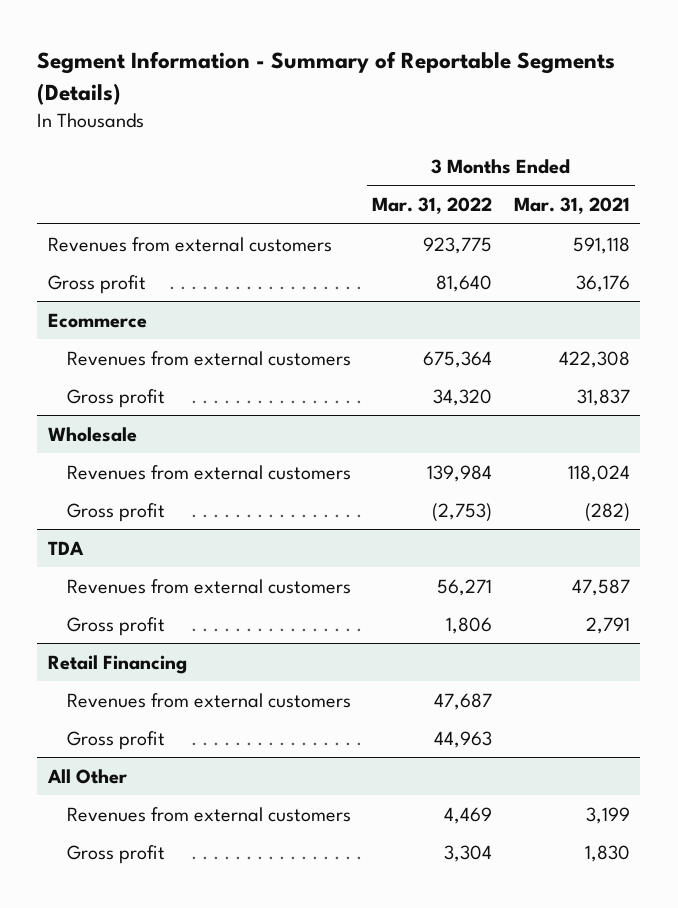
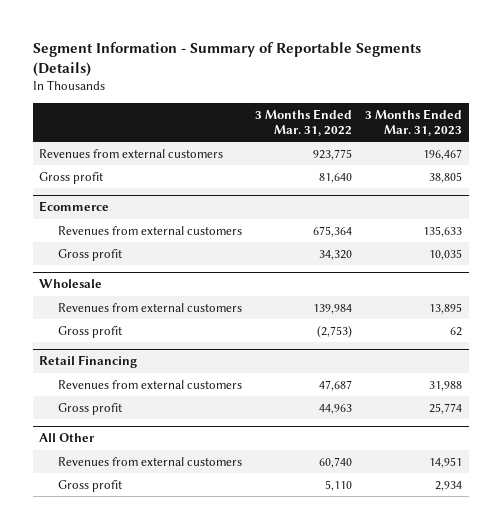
[513,197,630,215] Mar. 31, 2021 -> none
none -> [365,108,463,136] 3 Months Ended Mar. 31, 2023
[47,540,84,555] TDA -> none
[67,578,352,594] Revenues from external customers -> none
[67,616,166,636] Gross profit -> none
[444,806,493,824] 4,469 -> [319,456,353,468] 60,740
[444,844,493,862] 3,304 -> [325,479,353,491] 5,110

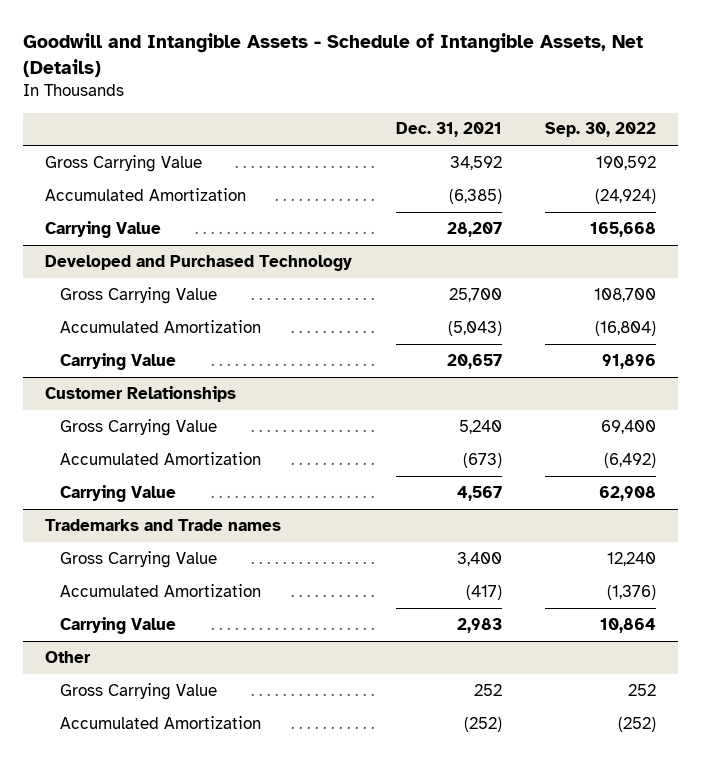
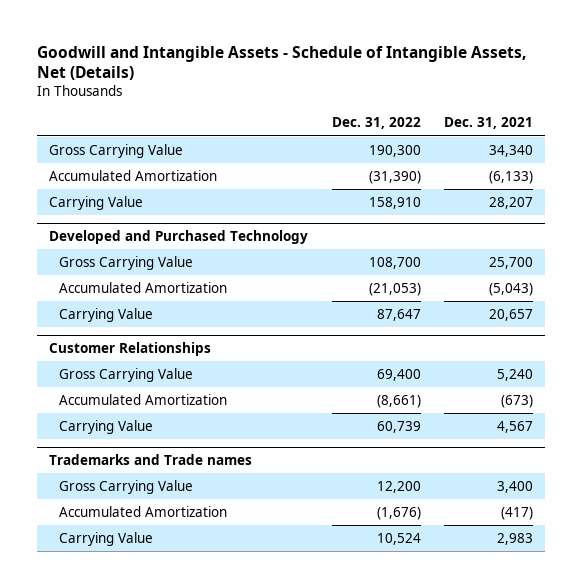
[545,122,657,138] Sep. 30, 2022 -> none
none -> [331,117,421,130] Dec. 31, 2022
[449,155,502,170] 34,592 -> [489,144,534,157] 34,340
[448,188,502,204] (6,385) -> [489,170,534,184] (6,133)
[44,650,91,663] Other -> none
[60,682,218,700] Gross Carrying Value -> none
[60,715,262,729] Accumulated Amortization -> none

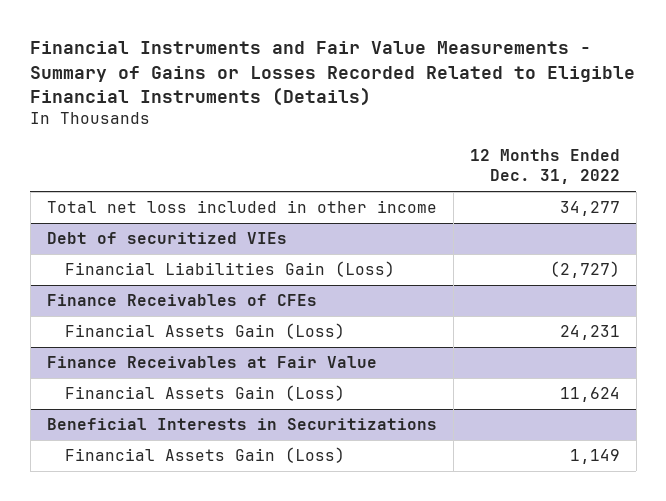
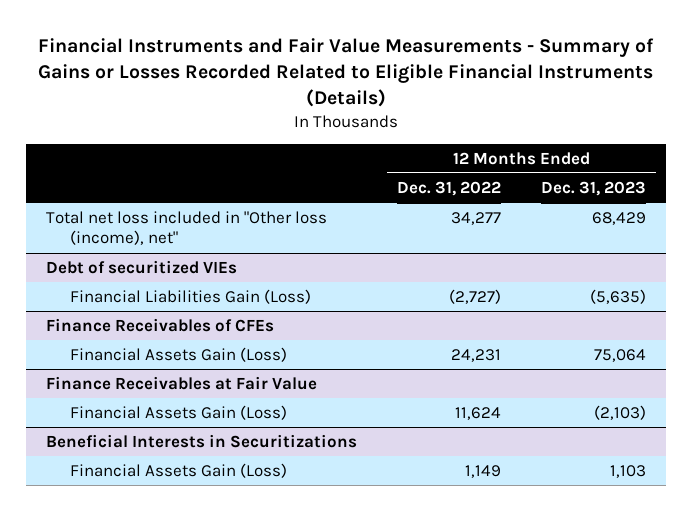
none -> [541,180,647,196] Dec. 31, 2023
[46,200,437,214] Total net loss included in other income -> [46,210,328,246] Total net loss included in "Other loss (income), net"

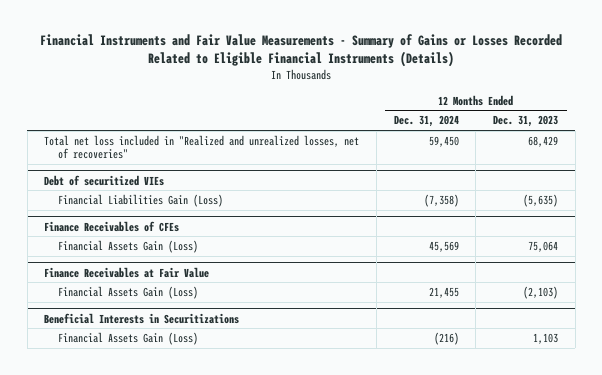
[397,180,502,196] Dec. 31, 2022 -> none
none -> [393,115,459,128] Dec. 31, 2024
[46,210,328,246] Total net loss included in "Other loss (income), net" -> [44,134,360,160] Total net loss included in "Realized and unrealized losses, net of recoveries"

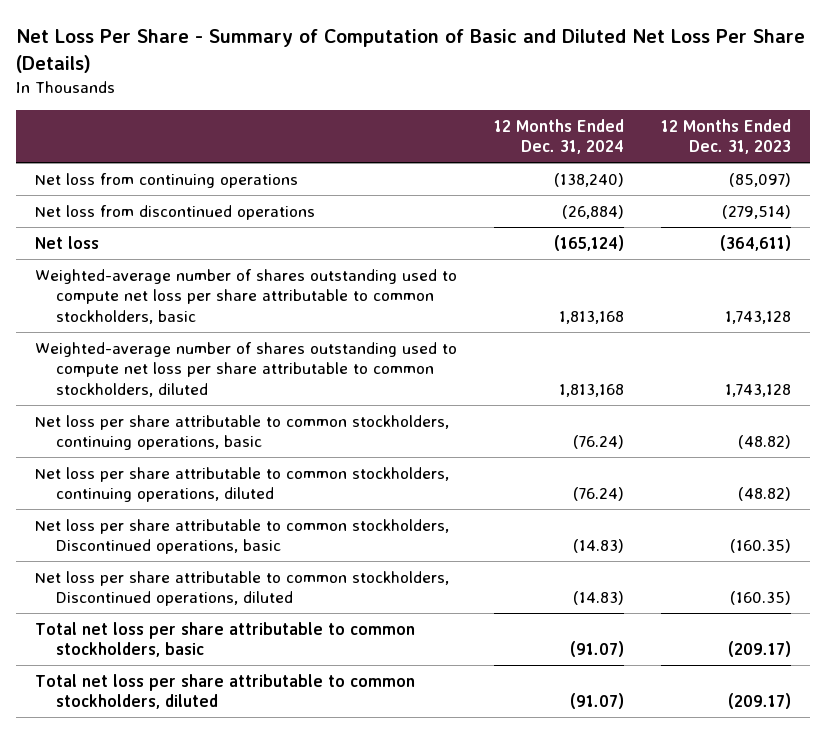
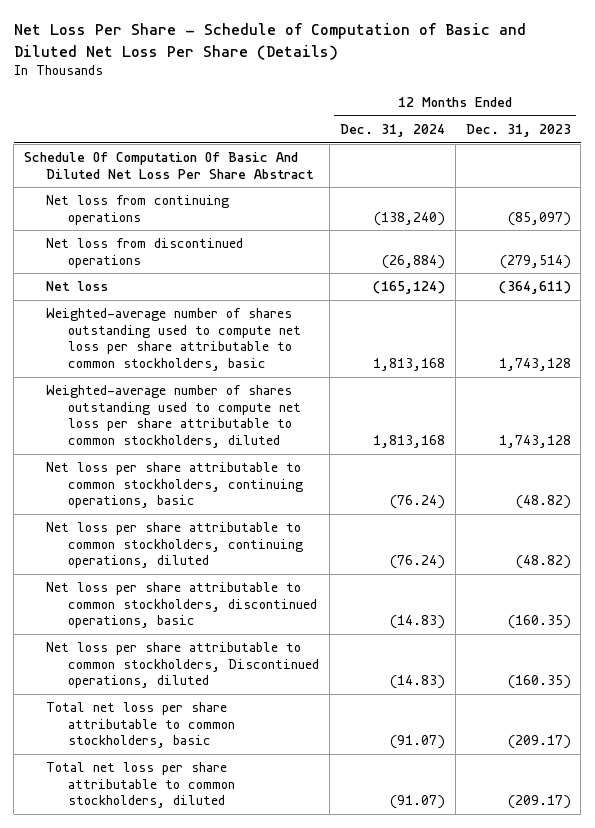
[16,28,806,73] Net Loss Per Share - Summary of Computation of Basic and Diluted Net Loss Per Share (Details) -> [13,23,526,60] Net Loss Per Share - Schedule of Computation of Basic and Diluted Net Loss Per Share (Details)
none -> [24,152,315,179] Schedule Of Computation Of Basic And Diluted Net Loss Per Share Abstract
[34,518,449,555] Net loss per share attributable to common stockholders, Discontinued operations, basic -> [46,582,317,629] Net loss per share attributable to common stockholders, discontinued operations, basic

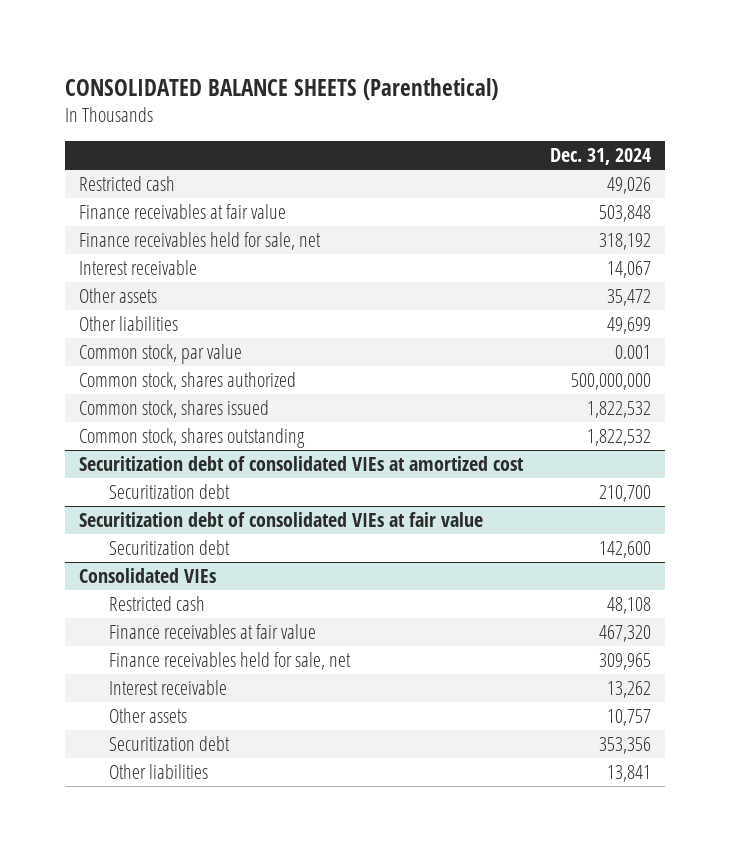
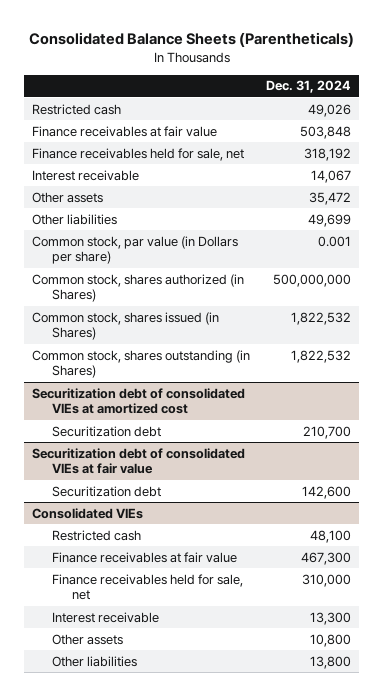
[65,77,499,100] CONSOLIDATED BALANCE SHEETS (Parenthetical) -> [28,32,354,48] Consolidated Balance Sheets (Parentheticals)
[79,343,243,364] Common stock, par value -> [32,235,239,265] Common stock, par value (in Dollars per share)
[79,371,297,390] Common stock, shares authorized -> [32,273,245,303] Common stock, shares authorized (in Shares)
[79,399,270,418] Common stock, shares issued -> [32,311,220,341] Common stock, shares issued (in Shares)
[79,427,306,448] Common stock, shares outstanding -> [32,349,251,379] Common stock, shares outstanding (in Shares)
[108,735,230,751] Securitization debt -> none
[607,596,652,614] 48,108 -> [310,529,352,543] 48,100
[599,624,652,642] 467,320 -> [301,551,352,565] 467,300
[599,652,652,670] 309,965 -> [302,573,352,587] 310,000
[607,680,652,698] 13,262 -> [310,611,352,625] 13,300
[607,708,652,726] 10,757 -> [310,633,352,647] 10,800
[607,764,652,782] 13,841 -> [310,655,352,669] 13,800

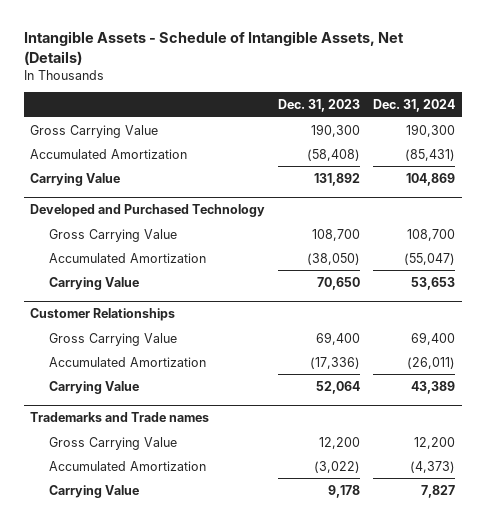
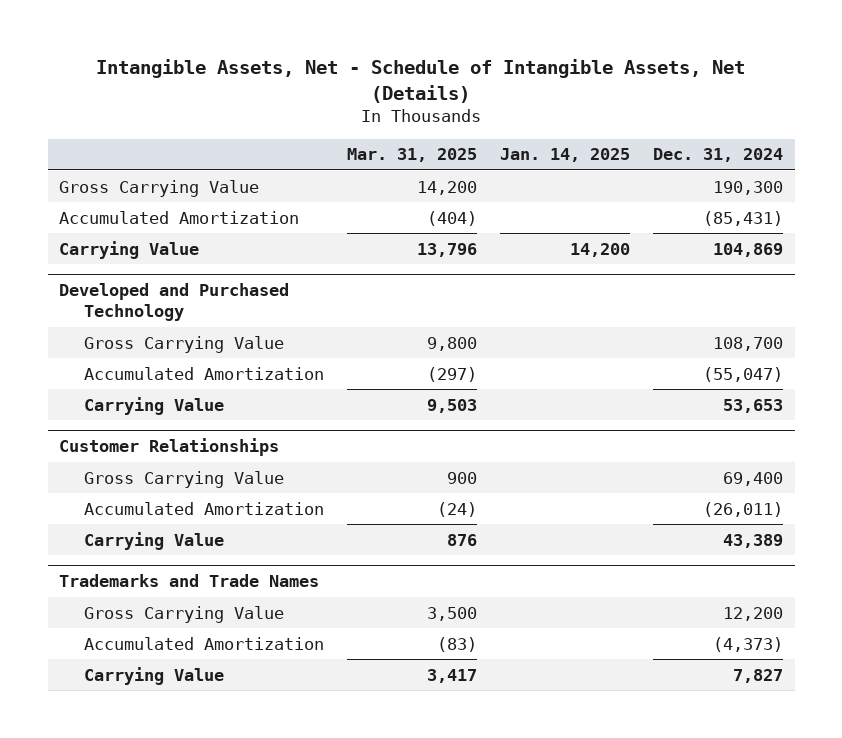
[23,31,404,65] Intangible Assets - Schedule of Intangible Assets, Net (Details) -> [96,58,746,103] Intangible Assets, Net - Schedule of Intangible Assets, Net (Details)
[278,99,361,113] Dec. 31, 2023 -> none
none -> [347,148,478,163] Mar. 31, 2025
none -> [500,148,631,163] Jan. 14, 2025
[30,412,210,423] Trademarks and Trade names -> [59,574,320,588] Trademarks and Trade Names

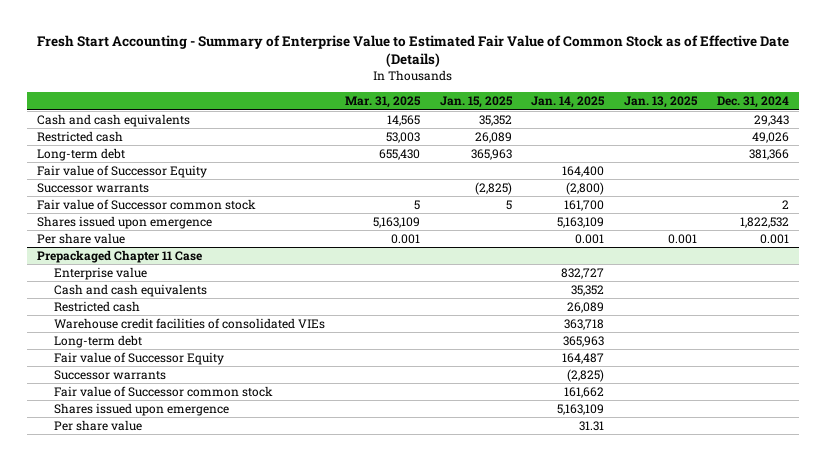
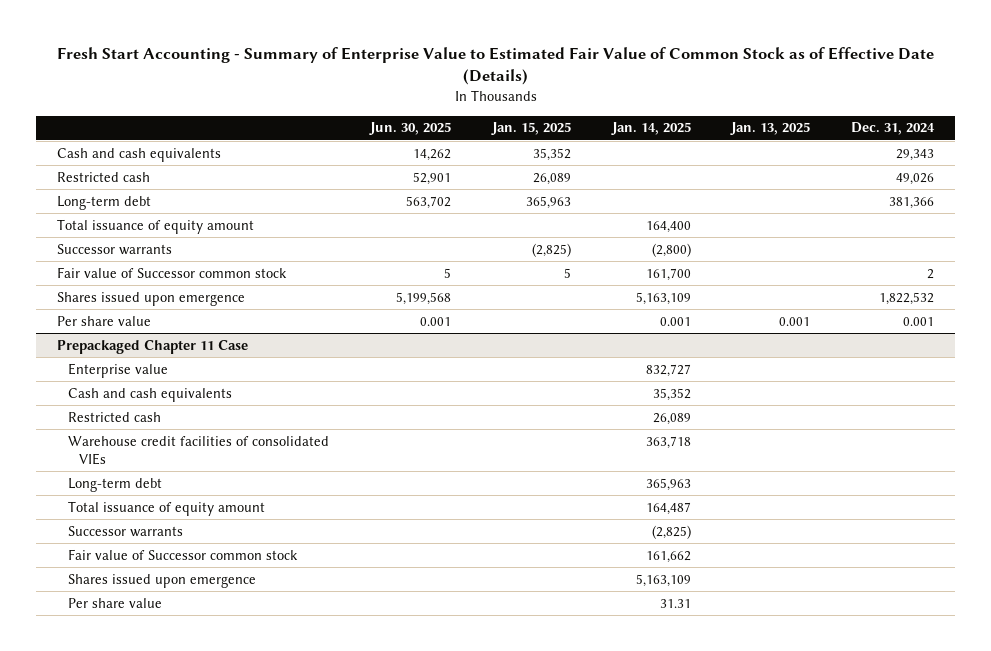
[344,96,421,109] Mar. 31, 2025 -> none
none -> [368,122,451,136] Jun. 30, 2025
[36,165,207,179] Fair value of Successor Equity -> [56,218,254,234] Total issuance of equity amount
[54,352,225,366] Fair value of Successor Equity -> [67,500,265,516] Total issuance of equity amount

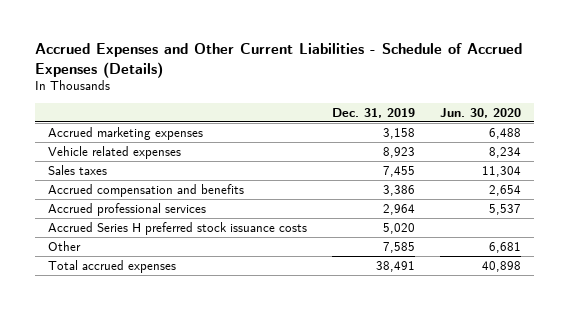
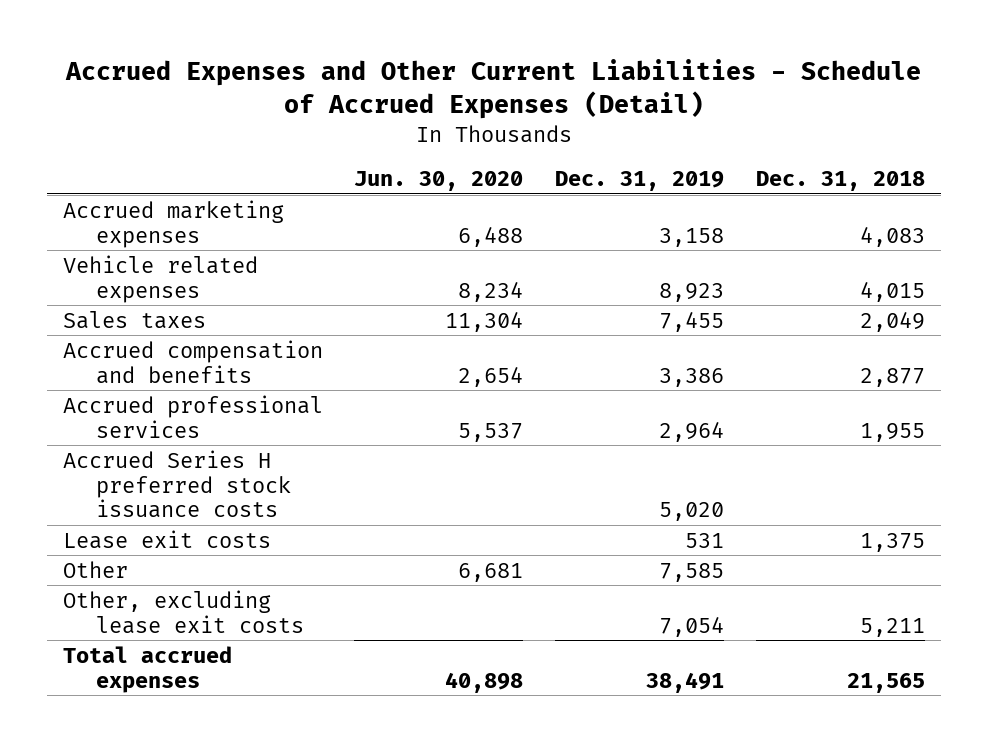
[35,43,523,78] Accrued Expenses and Other Current Liabilities - Schedule of Accrued Expenses (Details) -> [64,58,921,120] Accrued Expenses and Other Current Liabilities - Schedule of Accrued Expenses (Detail)
none -> [756,171,926,192] Dec. 31, 2018
none -> [62,529,271,549] Lease exit costs
none -> [62,589,304,634] Other, excluding lease exit costs

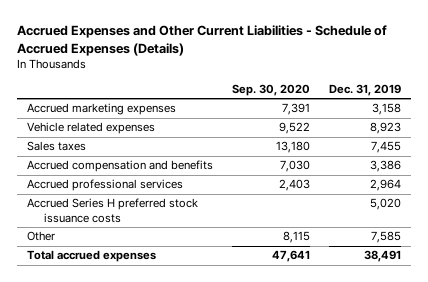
[64,58,921,120] Accrued Expenses and Other Current Liabilities - Schedule of Accrued Expenses (Detail) -> [17,25,388,56] Accrued Expenses and Other Current Liabilities - Schedule of Accrued Expenses (Details)
[354,171,524,192] Jun. 30, 2020 -> none
[756,171,926,192] Dec. 31, 2018 -> none
none -> [231,83,310,96] Sep. 30, 2020
[62,529,271,549] Lease exit costs -> none
[62,589,304,634] Other, excluding lease exit costs -> none

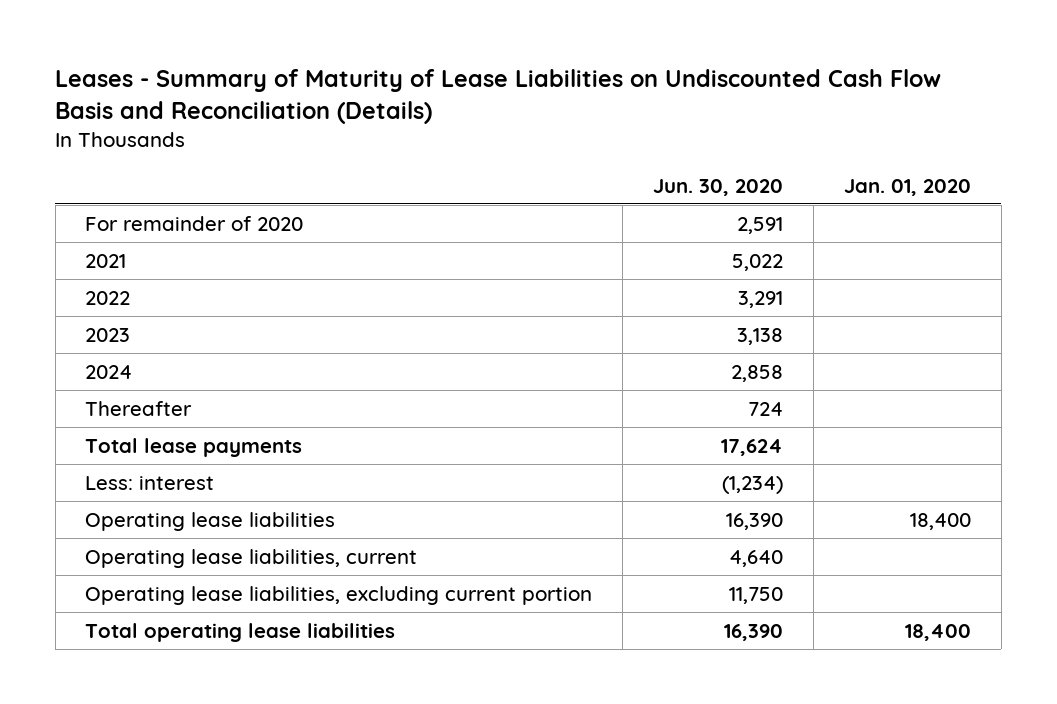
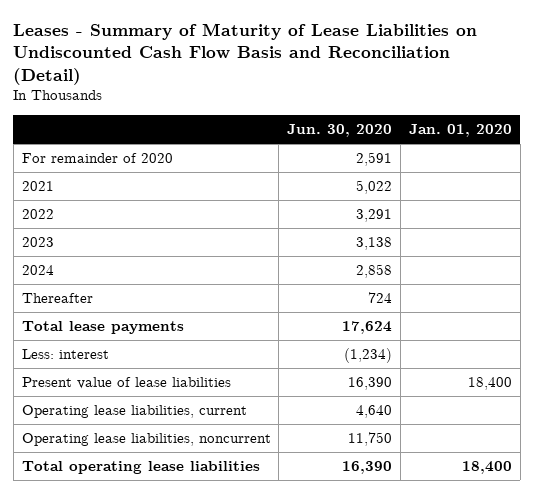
[55,68,942,124] Leases - Summary of Maturity of Lease Liabilities on Undiscounted Cash Flow Basis and Reconciliation (Details) -> [13,22,478,85] Leases - Summary of Maturity of Lease Liabilities on Undiscounted Cash Flow Basis and Reconciliation (Detail)
[85,511,336,531] Operating lease liabilities -> [21,377,231,390] Present value of lease liabilities
[85,585,593,605] Operating lease liabilities, excluding current portion -> [21,433,271,447] Operating lease liabilities, noncurrent

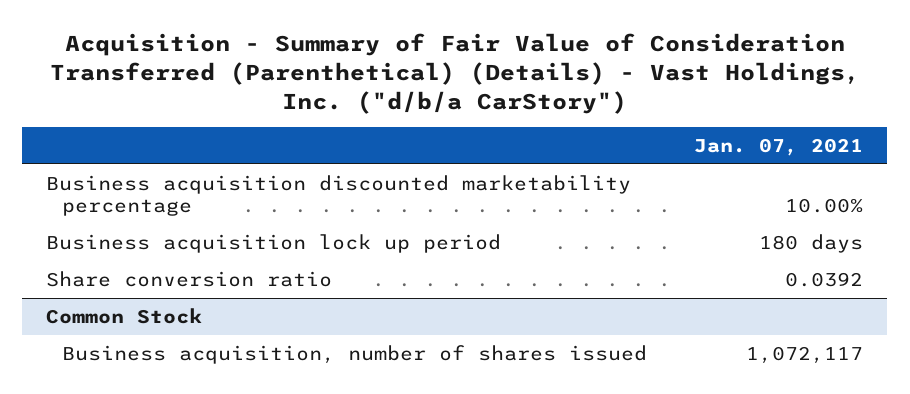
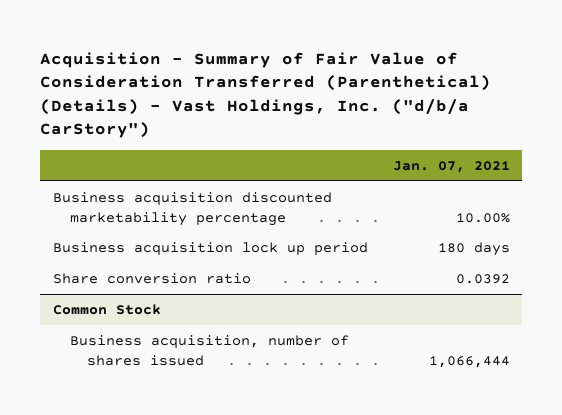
[746,345,864,364] 1,072,117 -> [428,355,510,368] 1,066,444

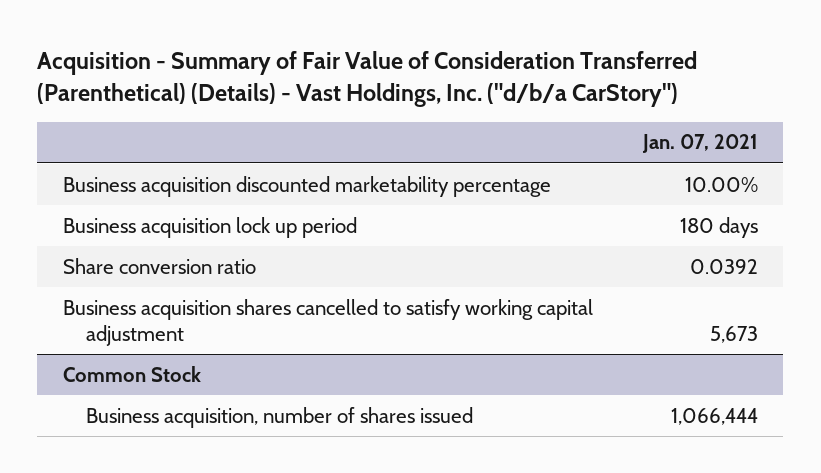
none -> [62,298,593,347] Business acquisition shares cancelled to satisfy working capital adjustment

